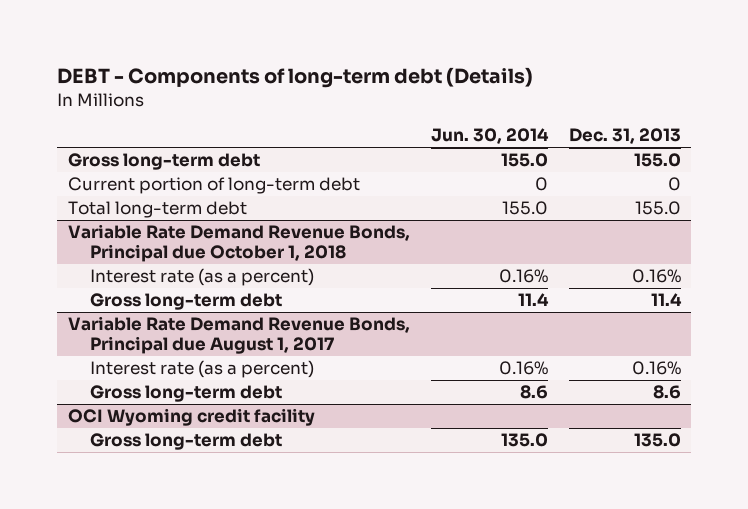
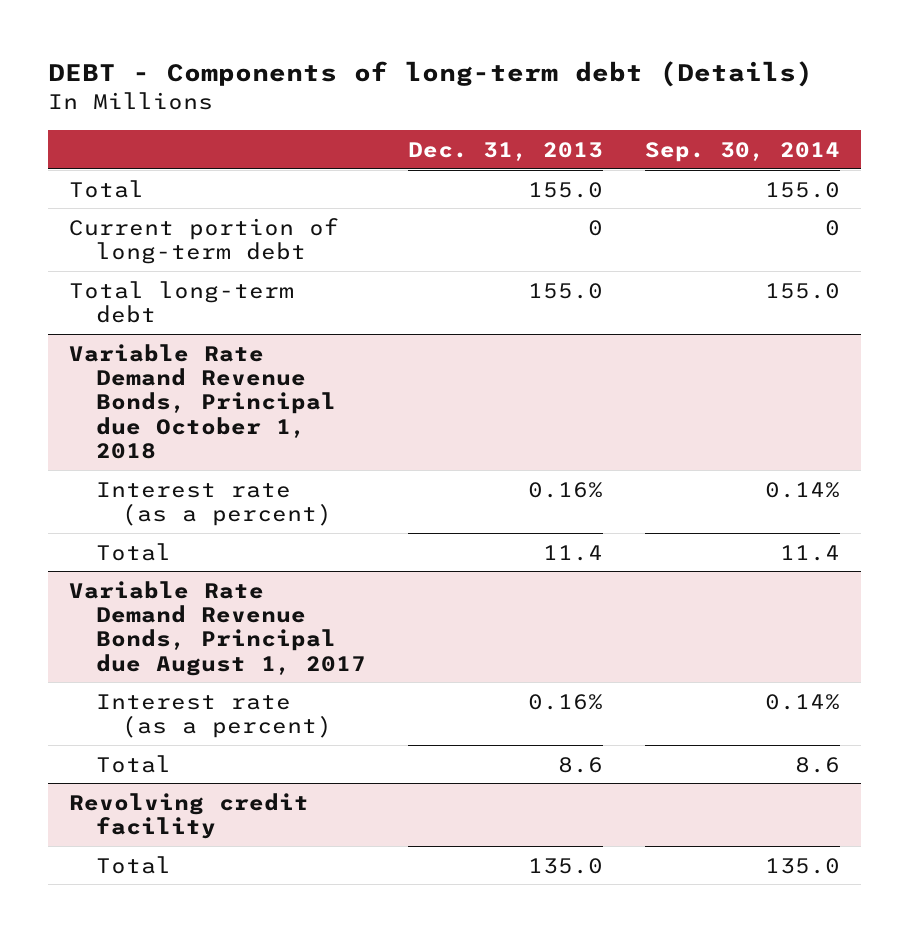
[430,128,549,145] Jun. 30, 2014 -> none
none -> [644,141,840,162] Sep. 30, 2014
[67,153,260,171] Gross long-term debt -> [69,179,145,198] Total
[89,293,282,311] Gross long-term debt -> [95,542,171,561] Total
[67,408,315,427] OCI Wyoming credit facility -> none
[89,385,282,403] Gross long-term debt -> [95,754,171,773] Total
none -> [69,792,310,839] Revolving credit facility
[89,433,282,451] Gross long-term debt -> [95,855,171,874] Total

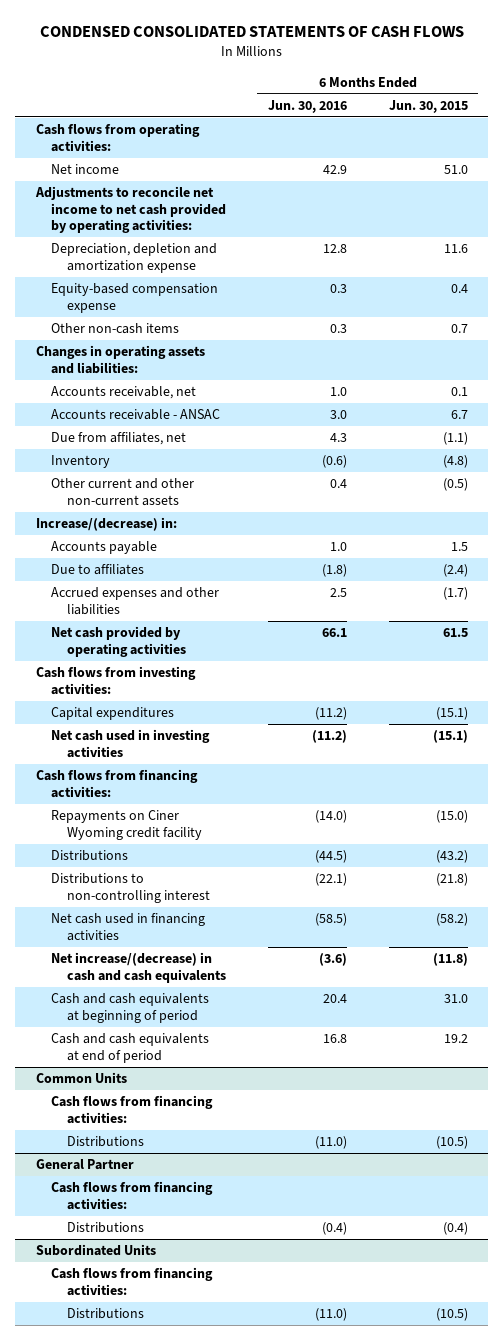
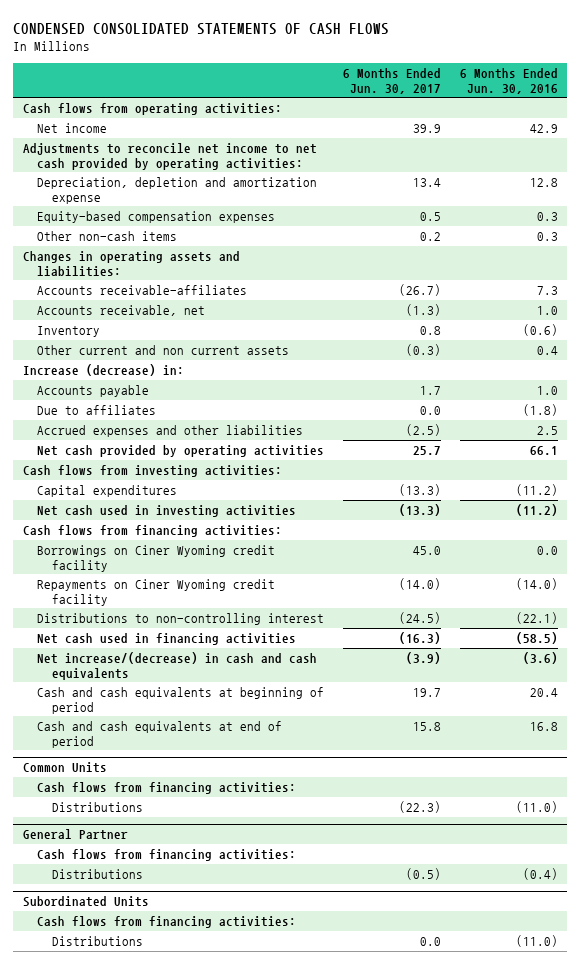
[388,99,468,113] Jun. 30, 2015 -> none
none -> [343,67,442,94] 6 Months Ended Jun. 30, 2017
[51,283,219,313] Equity-based compensation expense -> [37,210,276,223] Equity-based compensation expenses
none -> [37,284,248,295] Accounts receivable-affiliates
[51,409,221,421] Accounts receivable - ANSAC -> none
[51,432,187,446] Due from affiliates, net -> none
[51,478,195,506] Other current and other non-current assets -> [37,344,290,355] Other current and non current assets
[35,517,177,532] Increase/(decrease) in: -> [22,363,184,376] Increase (decrease) in:
none -> [37,544,276,572] Borrowings on Ciner Wyoming credit facility
[51,850,129,862] Distributions -> none

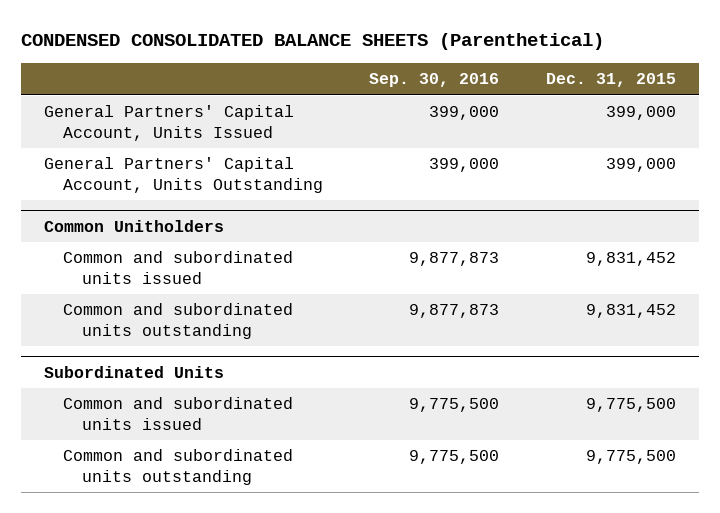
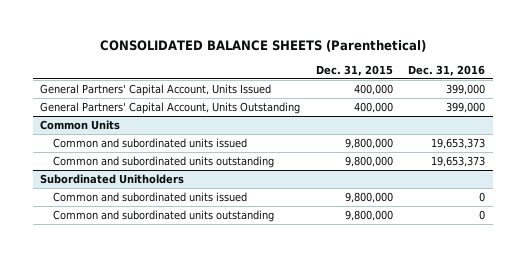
[20,33,604,51] CONDENSED CONSOLIDATED BALANCE SHEETS (Parenthetical) -> [99,40,426,53] CONSOLIDATED BALANCE SHEETS (Parenthetical)
[369,73,500,88] Sep. 30, 2016 -> none
none -> [407,65,485,77] Dec. 31, 2016
[605,106,676,121] 399,000 -> [353,83,393,95] 400,000
[605,158,676,173] 399,000 -> [353,101,393,113] 400,000
[43,219,224,232] Common Unitholders -> [40,119,121,130] Common Units
[585,252,676,267] 9,831,452 -> [344,137,393,149] 9,800,000
[585,304,676,319] 9,831,452 -> [344,155,393,167] 9,800,000
[43,365,224,378] Subordinated Units -> [40,173,185,184] Subordinated Unitholders
[585,398,676,413] 9,775,500 -> [344,191,393,203] 9,800,000
[585,450,676,465] 9,775,500 -> [344,209,393,221] 9,800,000

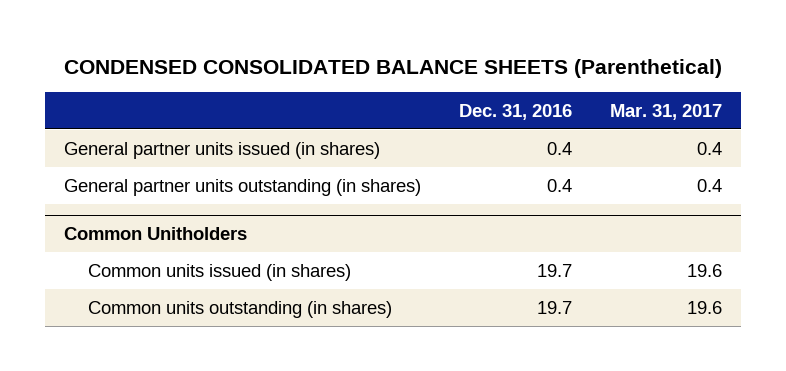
[99,40,426,53] CONSOLIDATED BALANCE SHEETS (Parenthetical) -> [63,58,722,78] CONDENSED CONSOLIDATED BALANCE SHEETS (Parenthetical)
[315,65,393,77] Dec. 31, 2015 -> none
none -> [609,103,722,120] Mar. 31, 2017
[40,173,185,184] Subordinated Unitholders -> none
[53,191,248,202] Common and subordinated units issued -> none
[53,209,275,222] Common and subordinated units outstanding -> none
[40,83,272,96] General Partners' Capital Account, Units Issued -> [64,141,381,159] General partner units issued (in shares)
[445,83,485,95] 399,000 -> [546,141,572,155] 0.4
[40,101,301,114] General Partners' Capital Account, Units Outstanding -> [64,178,422,196] General partner units outstanding (in shares)
[445,101,485,113] 399,000 -> [546,178,572,192] 0.4
[40,119,121,130] Common Units -> [64,227,248,241] Common Unitholders
[53,137,248,148] Common and subordinated units issued -> [88,263,352,281] Common units issued (in shares)
[430,137,485,149] 19,653,373 -> [536,263,572,277] 19.7
[53,155,275,168] Common and subordinated units outstanding -> [88,300,393,318] Common units outstanding (in shares)
[430,155,485,167] 19,653,373 -> [536,300,572,314] 19.7

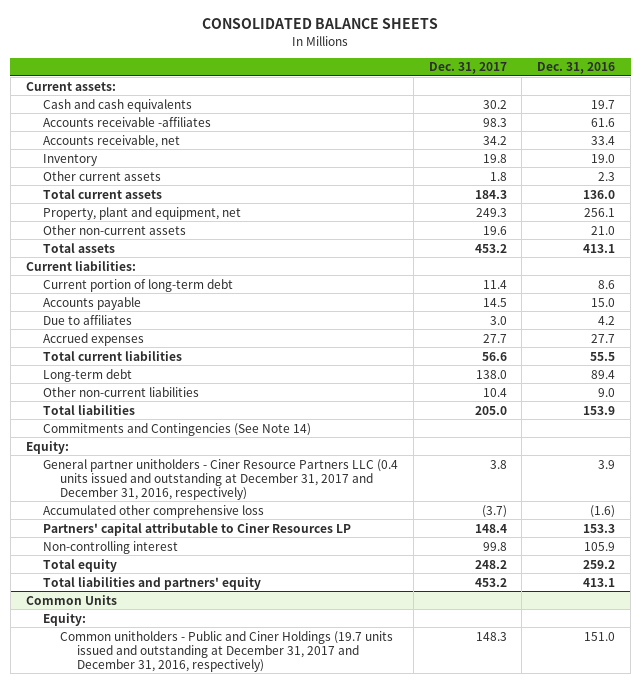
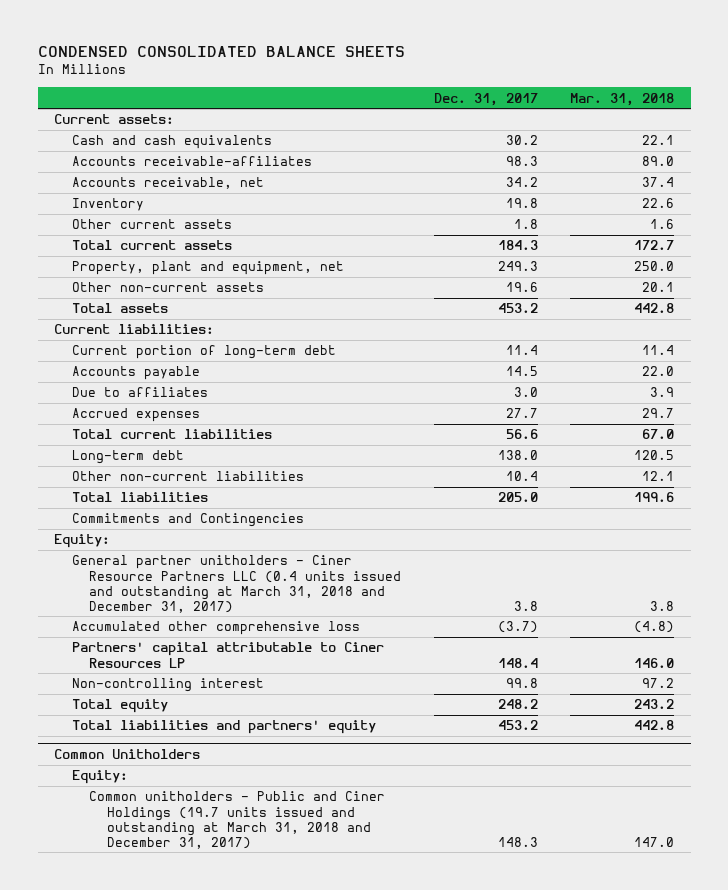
[202,18,439,30] CONSOLIDATED BALANCE SHEETS -> [37,46,405,58] CONDENSED CONSOLIDATED BALANCE SHEETS
[537,62,616,75] Dec. 31, 2016 -> none
none -> [570,92,675,106] Mar. 31, 2018
[42,116,211,127] Accounts receivable -affiliates -> [71,156,312,167] Accounts receivable-affiliates
[42,422,311,436] Commitments and Contingencies (See Note 14) -> [71,513,304,528] Commitments and Contingencies
[42,458,398,500] General partner unitholders - Ciner Resource Partners LLC (0.4 units issued and outstanding at December 31, 2017 and December 31, 2016, respectively) -> [71,555,402,613] General partner unitholders - Ciner Resource Partners LLC (0.4 units issued and outstanding at March 31, 2018 and December 31, 2017)
[25,594,117,605] Common Units -> [53,748,200,759] Common Unitholders
[60,630,394,672] Common unitholders - Public and Ciner Holdings (19.7 units issued and outstanding at December 31, 2017 and December 31, 2016, respectively) -> [89,791,386,849] Common unitholders - Public and Ciner Holdings (19.7 units issued and outstanding at March 31, 2018 and December 31, 2017)

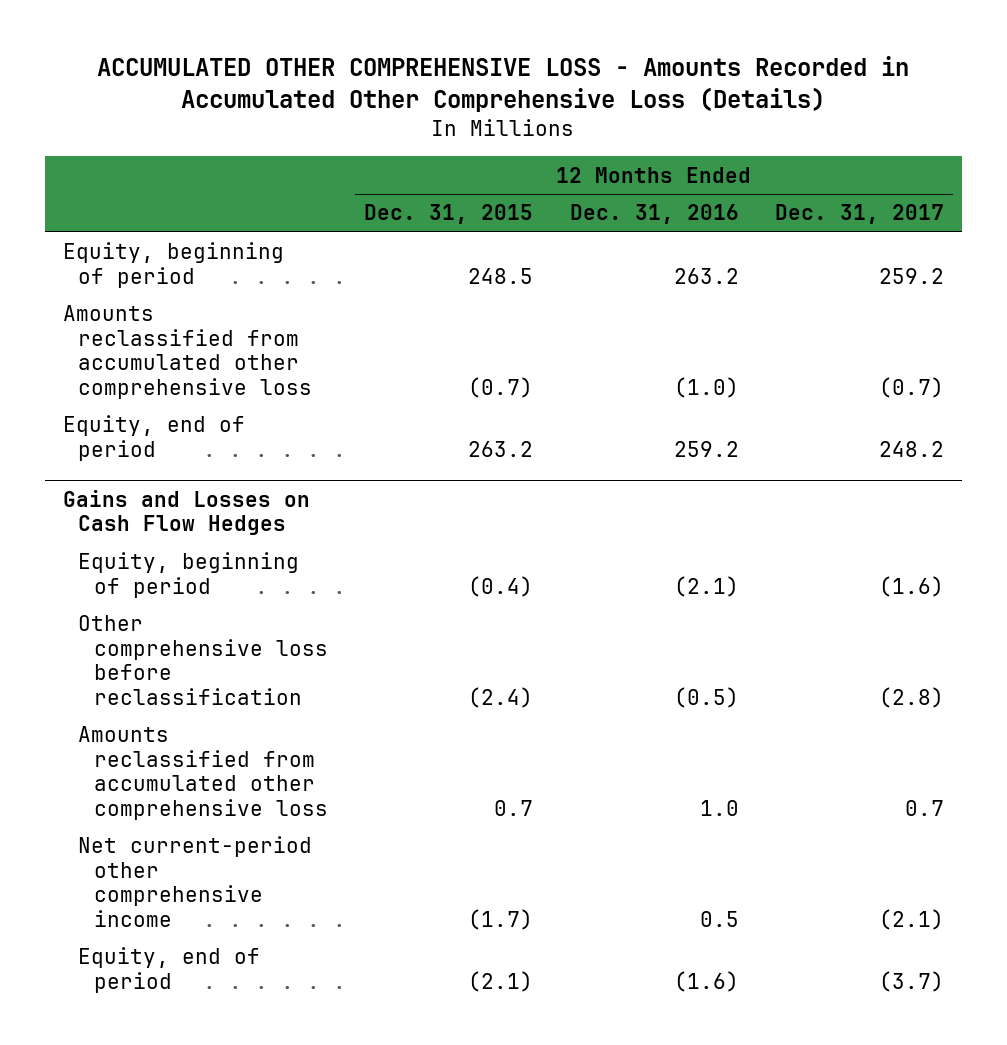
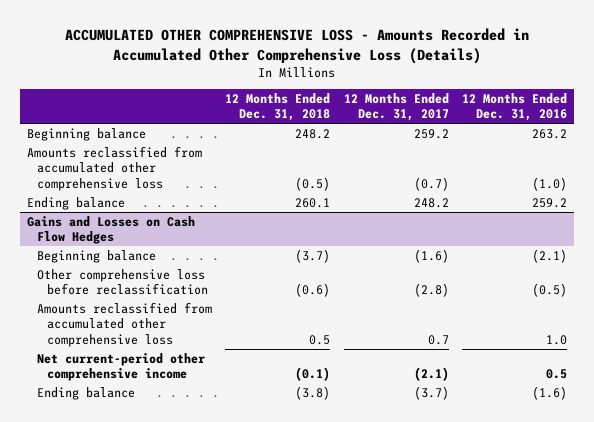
[364,204,534,225] Dec. 31, 2015 -> none
none -> [225,93,331,122] 12 Months Ended Dec. 31, 2018
[62,242,284,288] Equity, beginning of period -> [27,127,147,141] Beginning balance
[62,415,245,461] Equity, end of period -> [27,196,126,210] Ending balance
[78,552,300,598] Equity, beginning of period -> [37,249,157,263] Beginning balance
[78,947,261,993] Equity, end of period -> [37,386,136,400] Ending balance

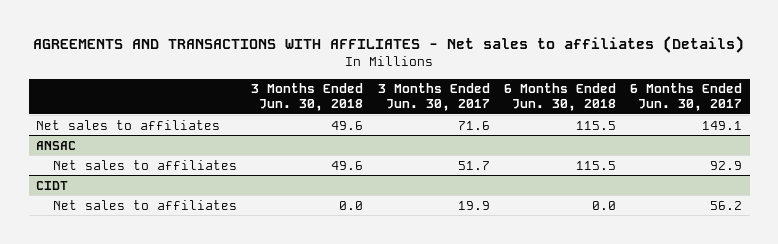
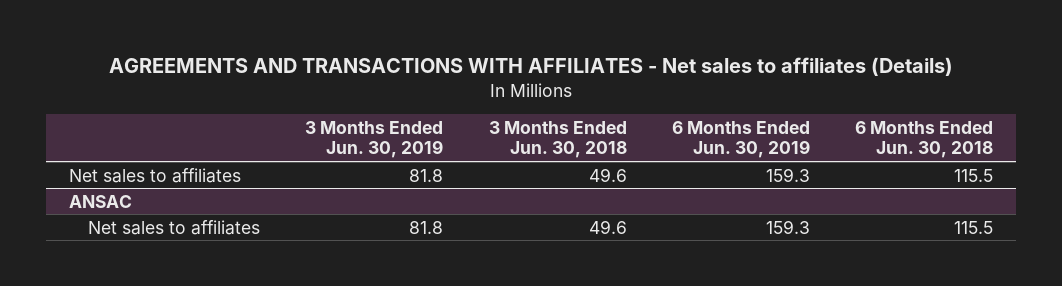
[377,83,490,112] 3 Months Ended Jun. 30, 2017 -> none
[630,83,743,112] 6 Months Ended Jun. 30, 2017 -> none
none -> [305,120,444,159] 3 Months Ended Jun. 30, 2019
none -> [671,120,810,159] 6 Months Ended Jun. 30, 2019
[36,180,69,190] CIDT -> none
[52,199,237,210] Net sales to affiliates -> none

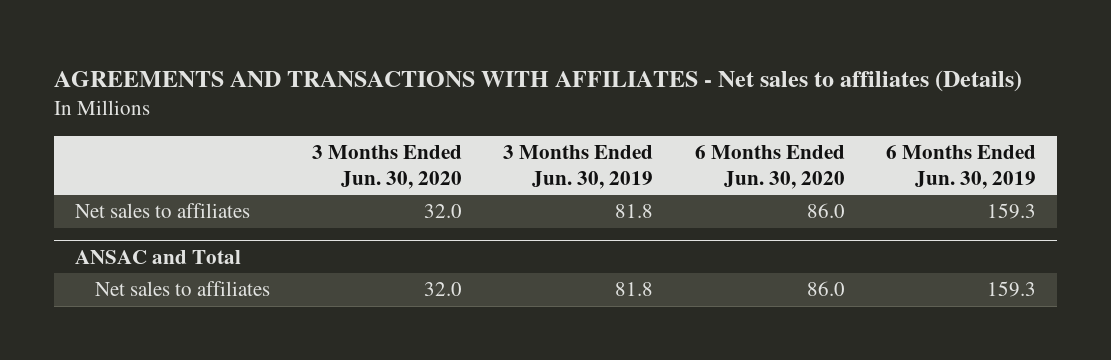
[488,120,627,159] 3 Months Ended Jun. 30, 2018 -> none
[855,120,994,159] 6 Months Ended Jun. 30, 2018 -> none
none -> [311,145,462,189] 3 Months Ended Jun. 30, 2020
none -> [694,145,845,189] 6 Months Ended Jun. 30, 2020
[68,194,132,208] ANSAC -> [74,250,241,265] ANSAC and Total

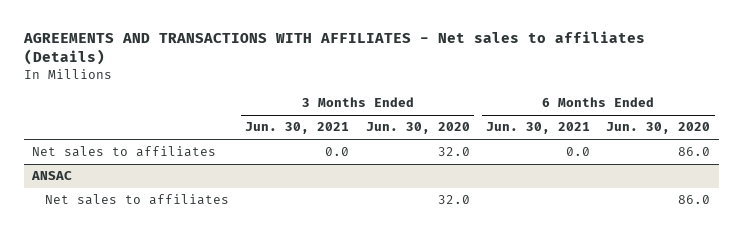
[503,145,654,189] 3 Months Ended Jun. 30, 2019 -> none
[886,145,1037,189] 6 Months Ended Jun. 30, 2019 -> none
none -> [245,122,350,135] Jun. 30, 2021
none -> [486,122,591,135] Jun. 30, 2021
[74,250,241,265] ANSAC and Total -> [31,171,73,181] ANSAC

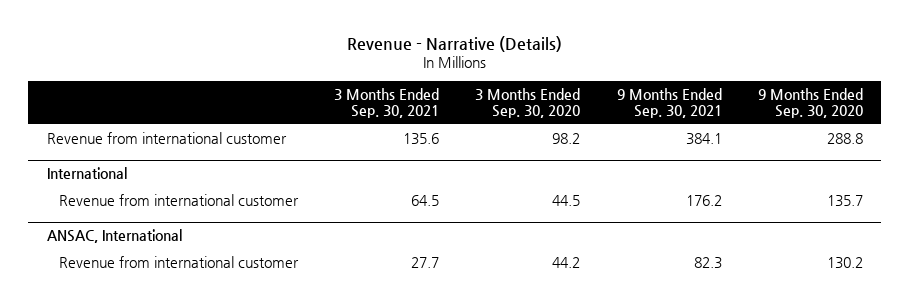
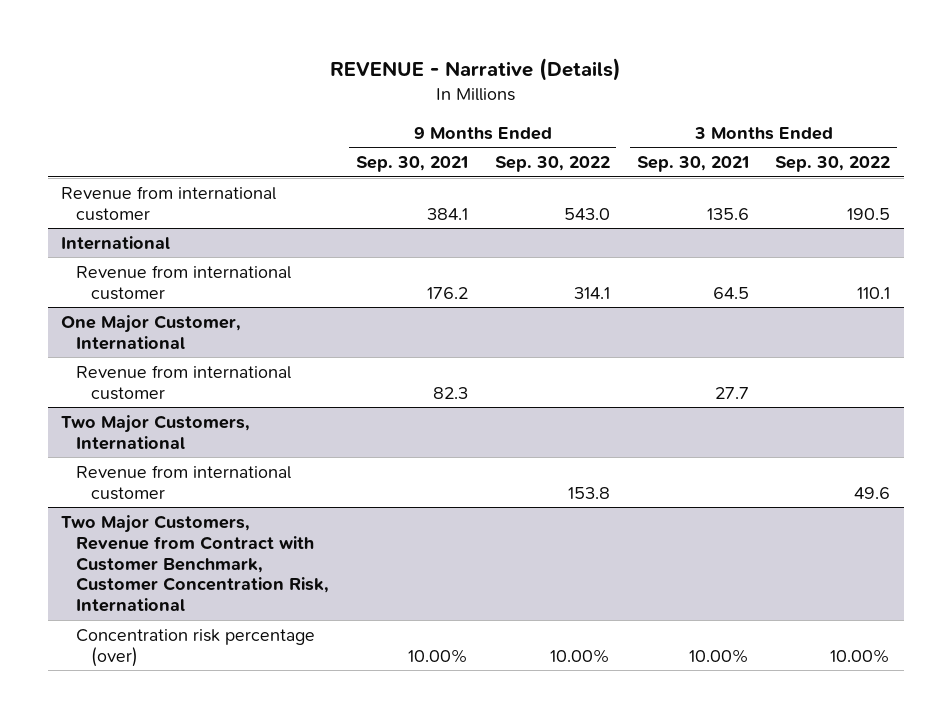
[346,36,562,53] Revenue - Narrative (Details) -> [329,57,621,81] REVENUE - Narrative (Details)
[475,87,581,119] 3 Months Ended Sep. 30, 2020 -> none
[758,87,864,119] 9 Months Ended Sep. 30, 2020 -> none
none -> [494,156,610,173] Sep. 30, 2022
none -> [775,156,891,173] Sep. 30, 2022
[46,229,182,244] ANSAC, International -> none
none -> [61,314,242,350] One Major Customer, International
none -> [61,414,251,450] Two Major Customers, International
none -> [75,464,291,500] Revenue from international customer
none -> [61,514,329,613] Two Major Customers, Revenue from Contract with Customer Benchmark, Customer Concentration Risk, International
none -> [75,628,315,667] Concentration risk percentage (over)

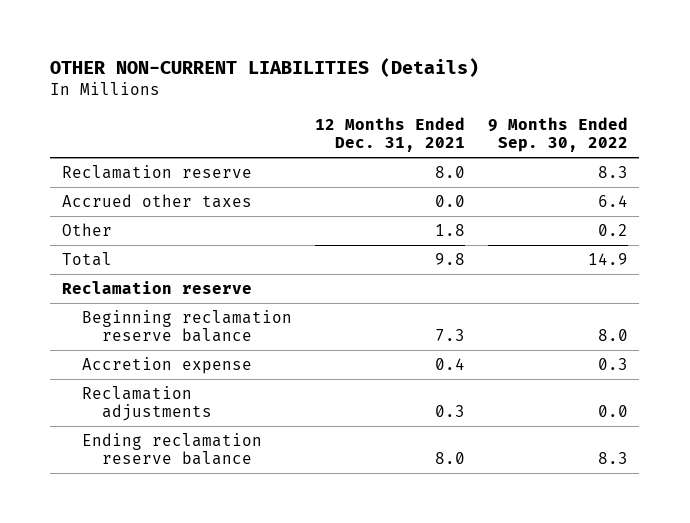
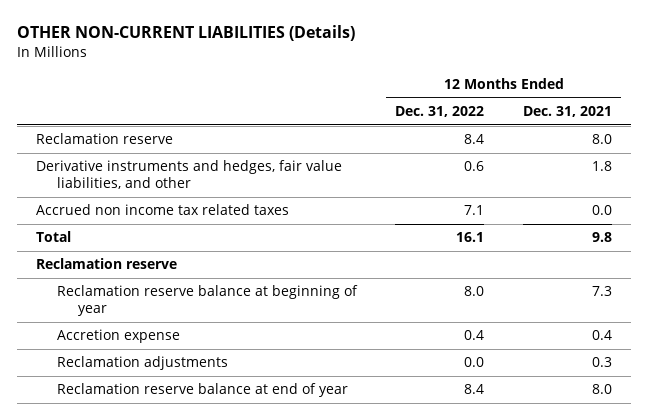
[487,117,628,153] 9 Months Ended Sep. 30, 2022 -> none
none -> [395,106,485,118] Dec. 31, 2022
[61,222,112,236] Other -> none
none -> [36,160,343,190] Derivative instruments and hedges, fair value liabilities, and other
[61,193,252,208] Accrued other taxes -> [36,204,290,216] Accrued non income tax related taxes
[81,309,292,342] Beginning reclamation reserve balance -> [56,285,358,317] Reclamation reserve balance at beginning of year
[81,432,262,465] Ending reclamation reserve balance -> [56,383,348,398] Reclamation reserve balance at end of year

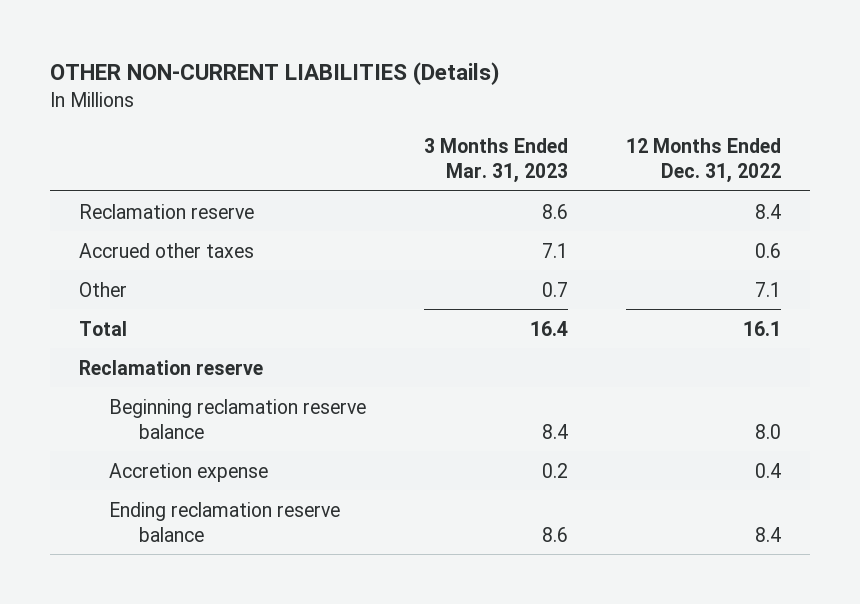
[522,106,612,118] Dec. 31, 2021 -> none
none -> [424,137,569,183] 3 Months Ended Mar. 31, 2023
[36,160,343,190] Derivative instruments and hedges, fair value liabilities, and other -> none
[36,204,290,216] Accrued non income tax related taxes -> [78,242,254,258] Accrued other taxes
[464,205,485,216] 7.1 -> [755,242,782,258] 0.6
none -> [78,281,127,297] Other
[56,285,358,317] Reclamation reserve balance at beginning of year -> [108,398,366,439] Beginning reclamation reserve balance
[56,356,228,371] Reclamation adjustments -> none
[56,383,348,398] Reclamation reserve balance at end of year -> [108,501,340,542] Ending reclamation reserve balance

